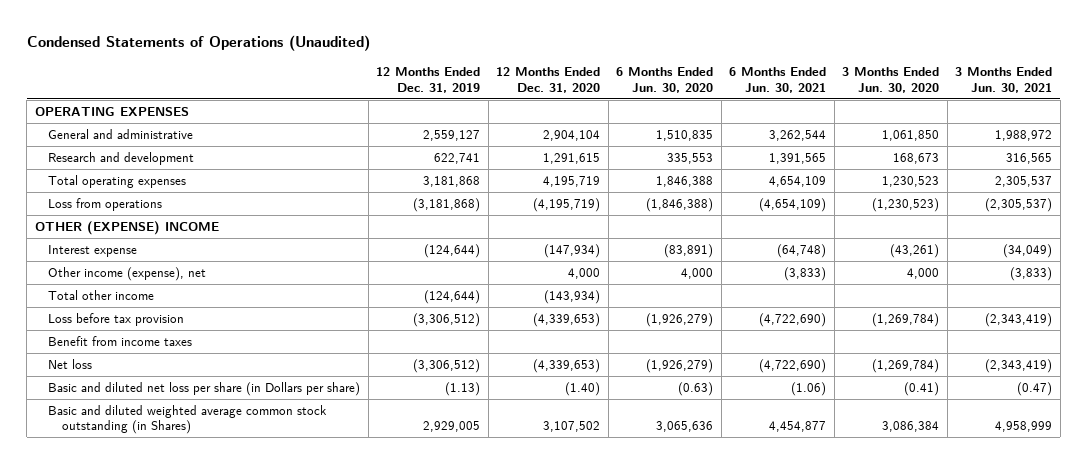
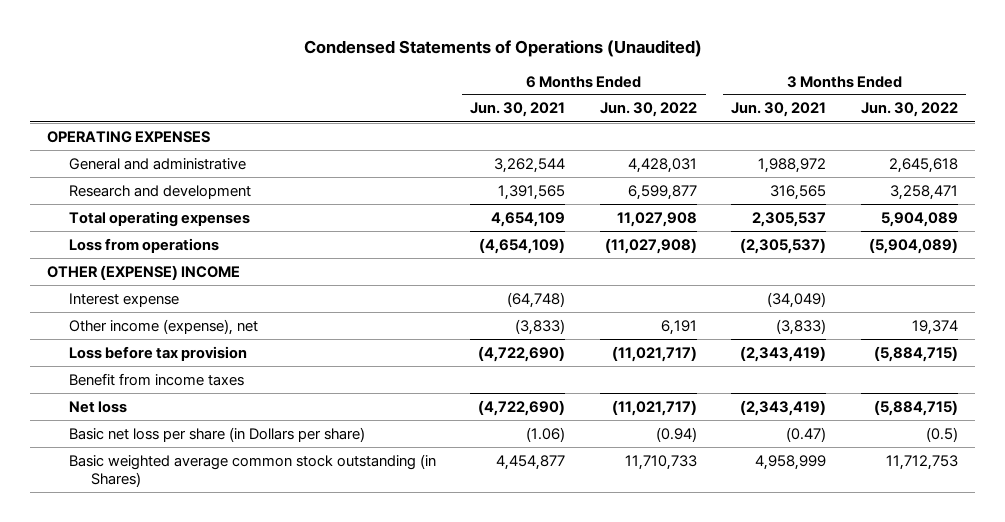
[376,67,481,93] 12 Months Ended Dec. 31, 2019 -> none
[496,67,601,93] 12 Months Ended Dec. 31, 2020 -> none
[616,67,714,93] 6 Months Ended Jun. 30, 2020 -> none
[842,67,940,93] 3 Months Ended Jun. 30, 2020 -> none
none -> [599,102,697,118] Jun. 30, 2022
none -> [860,102,958,118] Jun. 30, 2022
[48,290,155,301] Total other income -> none
[48,382,361,397] Basic and diluted net loss per share (in Dollars per share) -> [68,426,365,442] Basic net loss per share (in Dollars per share)
[48,405,328,435] Basic and diluted weighted average common stock outstanding (in Shares) -> [68,453,436,487] Basic weighted average common stock outstanding (in Shares)

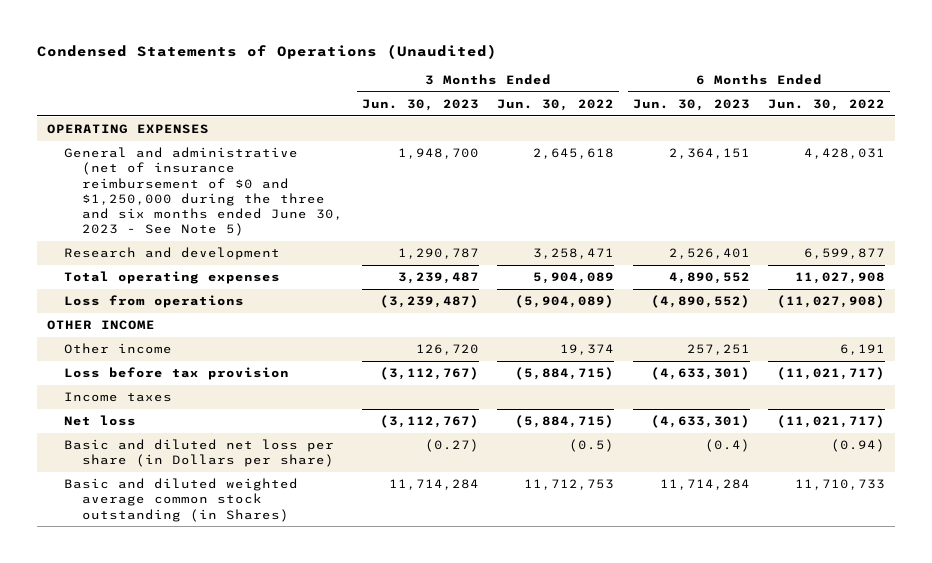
[470,102,566,118] Jun. 30, 2021 -> none
[731,102,827,118] Jun. 30, 2021 -> none
none -> [361,99,479,112] Jun. 30, 2023
none -> [632,99,750,112] Jun. 30, 2023
[68,157,246,170] General and administrative -> [64,147,343,236] General and administrative (net of insurance reimbursement of $0 and $1,250,000 during the three and six months ended June 30, 2023 - See Note 5)
[68,292,179,307] Interest expense -> none
[47,264,241,280] OTHER (EXPENSE) INCOME -> [46,320,155,331] OTHER INCOME
[68,318,258,335] Other income (expense), net -> [64,343,173,355] Other income
[68,372,244,386] Benefit from income taxes -> [64,392,173,403] Income taxes
[68,426,365,442] Basic net loss per share (in Dollars per share) -> [64,439,335,468] Basic and diluted net loss per share (in Dollars per share)
[68,453,436,487] Basic weighted average common stock outstanding (in Shares) -> [64,478,299,522] Basic and diluted weighted average common stock outstanding (in Shares)

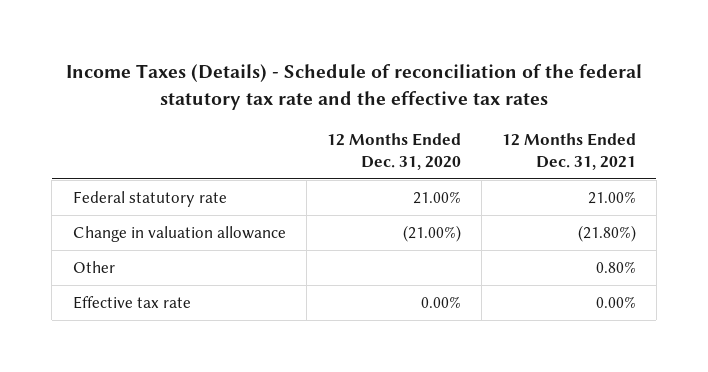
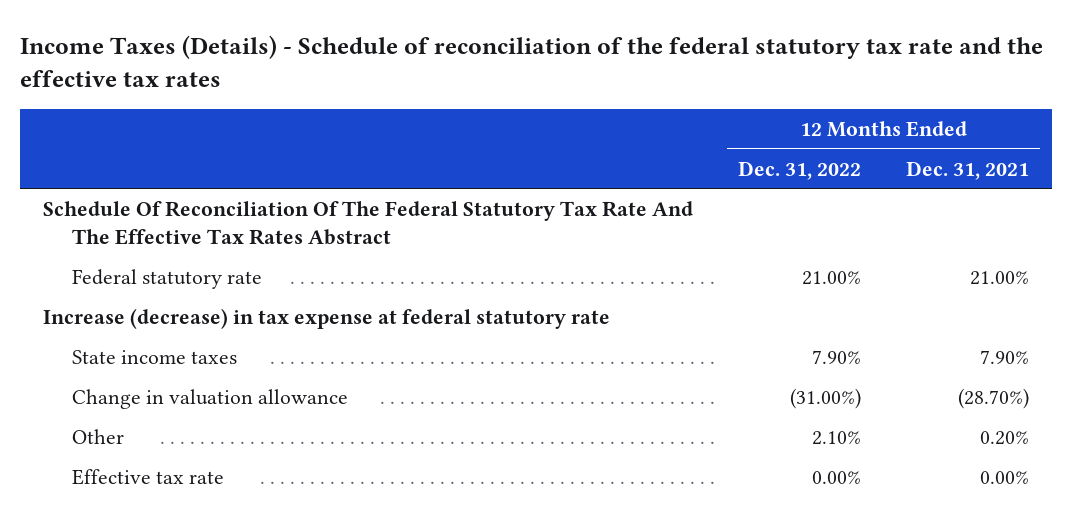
[326,133,461,170] 12 Months Ended Dec. 31, 2020 -> none
none -> [737,160,861,180] Dec. 31, 2022
none -> [42,200,693,245] Schedule Of Reconciliation Of The Federal Statutory Tax Rate And The Effective Tax Rates Abstract
none -> [42,307,610,329] Increase (decrease) in tax expense at federal statutory rate
none -> [71,349,237,364] State income taxes
[577,225,636,243] (21.80%) -> [958,387,1030,409] (28.70%)
[595,261,636,274] 0.80% -> [980,430,1030,445] 0.20%

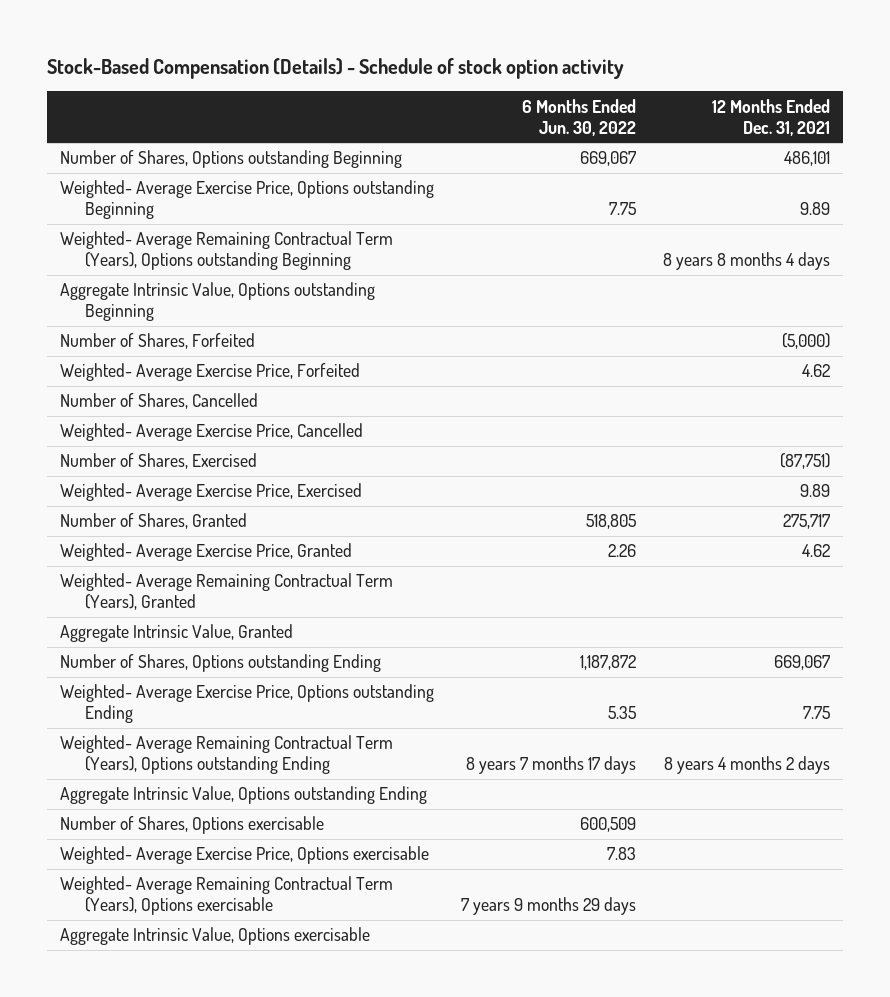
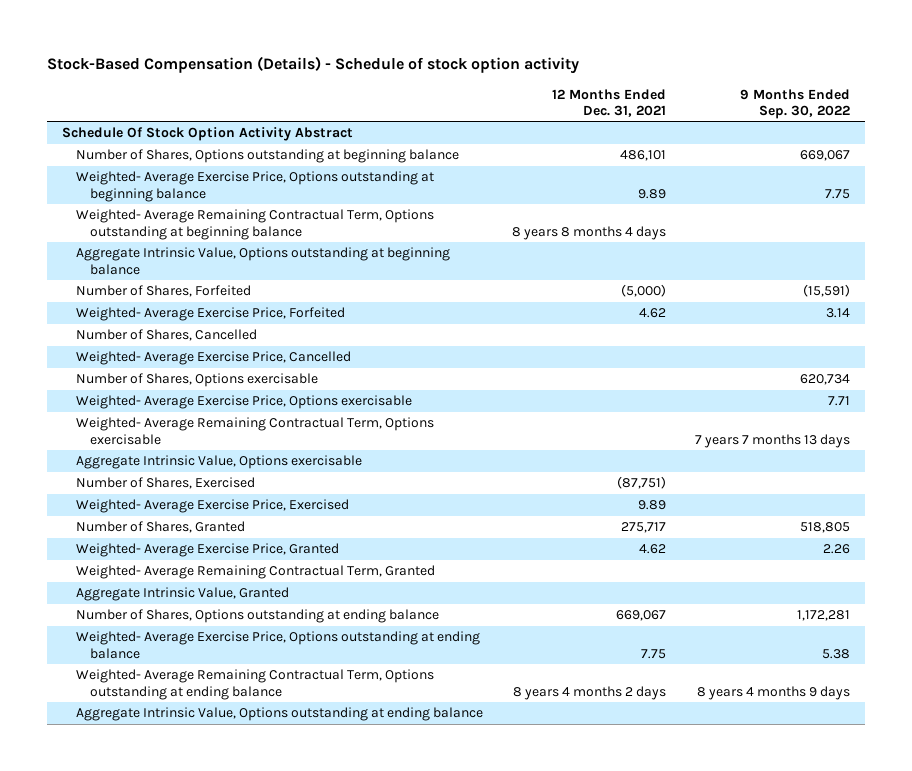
[521,98,636,136] 6 Months Ended Jun. 30, 2022 -> none
none -> [740,88,851,119] 9 Months Ended Sep. 30, 2022
none -> [61,127,353,142] Schedule Of Stock Option Activity Abstract
[60,150,403,169] Number of Shares, Options outstanding Beginning -> [76,149,460,164] Number of Shares, Options outstanding at beginning balance
[60,180,435,220] Weighted- Average Exercise Price, Options outstanding Beginning -> [76,171,435,202] Weighted- Average Exercise Price, Options outstanding at beginning balance
[60,231,394,271] Weighted- Average Remaining Contractual Term (Years), Options outstanding Beginning -> [76,209,435,240] Weighted- Average Remaining Contractual Term, Options outstanding at beginning balance
[60,282,376,322] Aggregate Intrinsic Value, Options outstanding Beginning -> [76,247,451,275] Aggregate Intrinsic Value, Options outstanding at beginning balance
[60,816,325,835] Number of Shares, Options exercisable -> [76,373,319,388] Number of Shares, Options exercisable
[60,846,430,865] Weighted- Average Exercise Price, Options exercisable -> [76,395,413,410] Weighted- Average Exercise Price, Options exercisable
none -> [76,417,435,445] Weighted- Average Remaining Contractual Term, Options exercisable
[60,927,371,946] Aggregate Intrinsic Value, Options exercisable -> [76,455,363,470] Aggregate Intrinsic Value, Options exercisable
[60,573,394,611] Weighted- Average Remaining Contractual Term (Years), Granted -> [76,565,436,580] Weighted- Average Remaining Contractual Term, Granted
[60,876,394,916] Weighted- Average Remaining Contractual Term (Years), Options exercisable -> none
[60,654,382,673] Number of Shares, Options outstanding Ending -> [76,609,440,624] Number of Shares, Options outstanding at ending balance
[60,684,435,724] Weighted- Average Exercise Price, Options outstanding Ending -> [76,631,481,659] Weighted- Average Exercise Price, Options outstanding at ending balance
[60,735,394,775] Weighted- Average Remaining Contractual Term (Years), Options outstanding Ending -> [76,669,435,700] Weighted- Average Remaining Contractual Term, Options outstanding at ending balance
[60,786,428,805] Aggregate Intrinsic Value, Options outstanding Ending -> [76,707,484,722] Aggregate Intrinsic Value, Options outstanding at ending balance

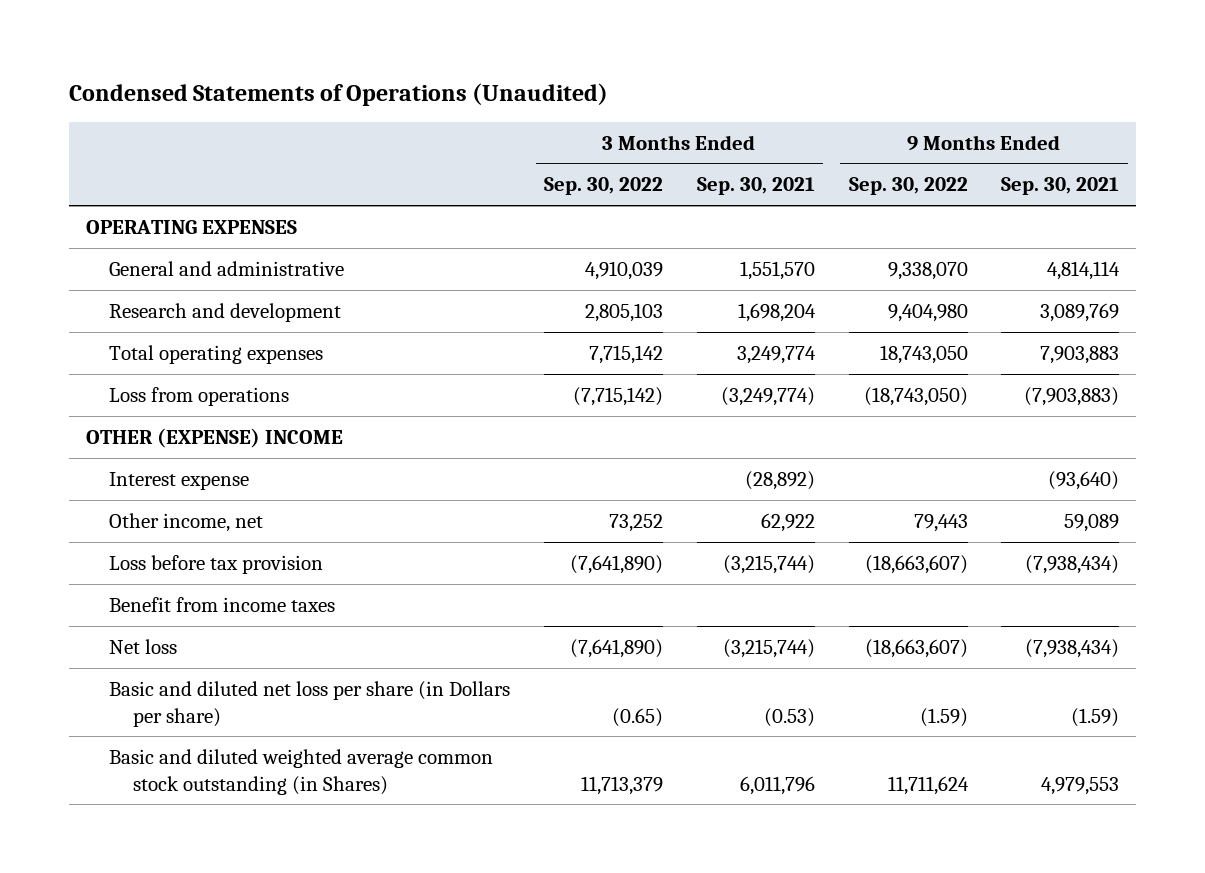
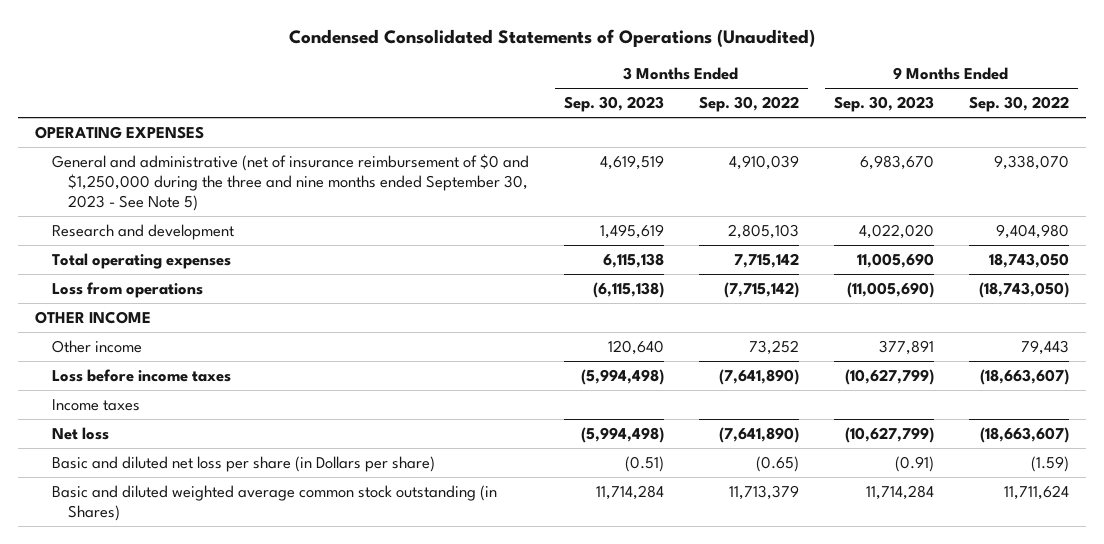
[68,83,608,107] Condensed Statements of Operations (Unaudited) -> [288,28,815,47] Condensed Consolidated Statements of Operations (Unaudited)
[696,177,815,196] Sep. 30, 2021 -> none
[1001,177,1120,196] Sep. 30, 2021 -> none
none -> [563,96,664,113] Sep. 30, 2023
none -> [833,96,934,113] Sep. 30, 2023
[109,260,345,276] General and administrative -> [51,153,529,211] General and administrative (net of insurance reimbursement of $0 and $1,250,000 during the three and nine months ended September 30, 2023 - See Note 5)
[109,471,250,490] Interest expense -> none
[85,427,343,448] OTHER (EXPENSE) INCOME -> [35,310,152,324] OTHER INCOME
[109,512,264,532] Other income, net -> [51,339,142,353] Other income
[109,554,324,574] Loss before tax provision -> [51,368,231,382] Loss before income taxes
[109,596,336,612] Benefit from income taxes -> [51,398,140,411] Income taxes

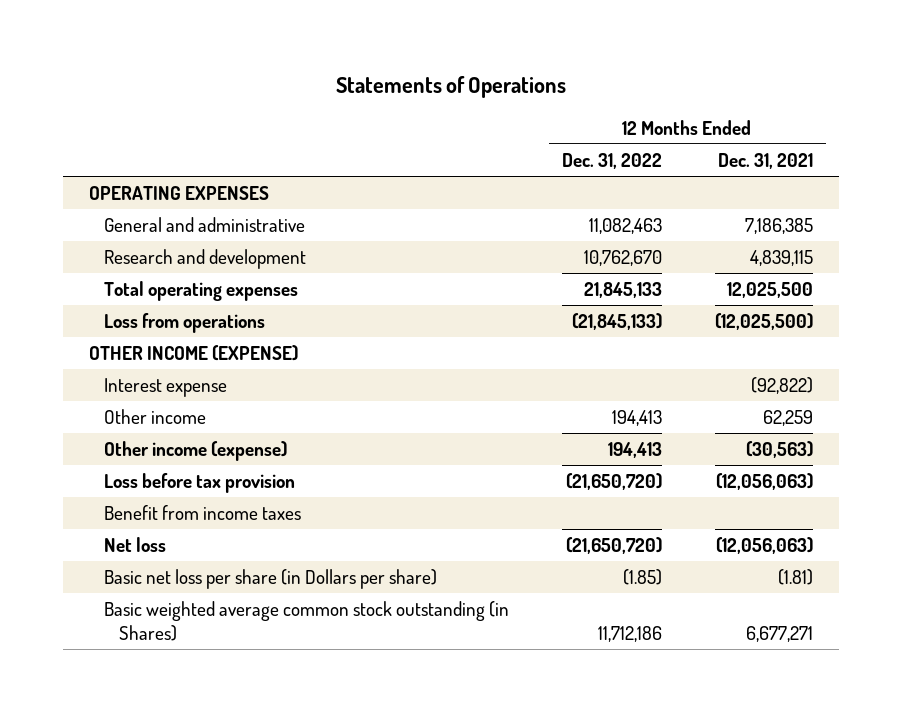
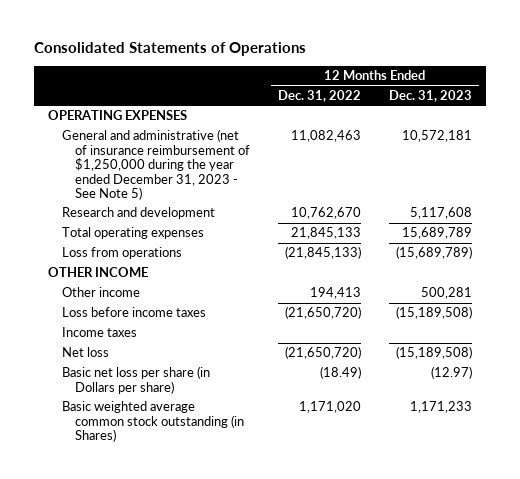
[336,75,567,98] Statements of Operations -> [33,42,306,57] Consolidated Statements of Operations
[717,152,813,169] Dec. 31, 2021 -> none
none -> [388,89,472,102] Dec. 31, 2023
[104,217,306,233] General and administrative -> [61,129,251,200] General and administrative (net of insurance reimbursement of $1,250,000 during the year ended December 31, 2023 - See Note 5)
[104,378,228,398] Interest expense -> none
[89,345,299,362] OTHER INCOME (EXPENSE) -> [47,267,148,278] OTHER INCOME
[104,441,288,462] Other income (expense) -> none
[104,473,296,494] Loss before tax provision -> [61,307,206,318] Loss before income taxes
[104,505,302,521] Benefit from income taxes -> [61,327,137,338] Income taxes
[623,569,663,586] (1.85) -> [320,366,362,380] (18.49)
[598,625,663,642] 11,712,186 -> [299,401,362,414] 1,171,020

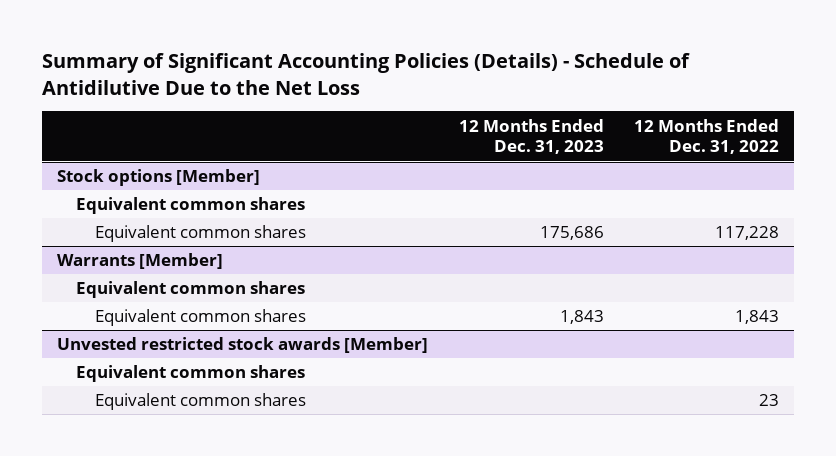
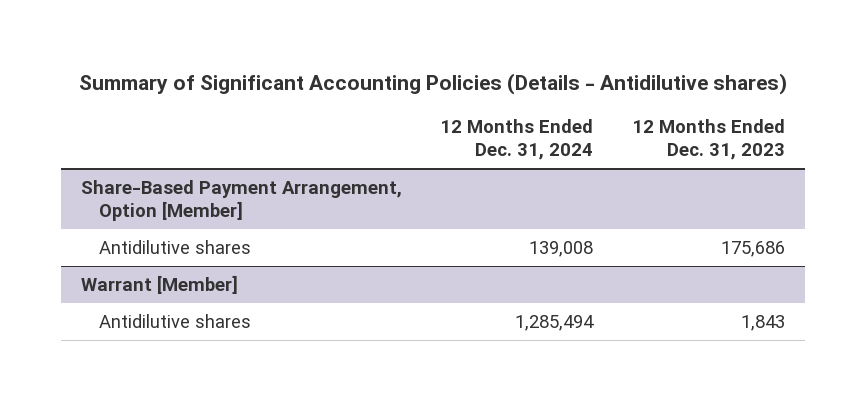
[42,53,691,95] Summary of Significant Accounting Policies (Details) - Schedule of Antidilutive Due to the Net Loss -> [78,72,787,95] Summary of Significant Accounting Policies (Details - Antidilutive shares)
[633,118,779,155] 12 Months Ended Dec. 31, 2022 -> none
none -> [440,118,594,161] 12 Months Ended Dec. 31, 2024
[76,197,306,215] Equivalent common shares -> none
[76,281,306,299] Equivalent common shares -> none
[57,337,429,354] Unvested restricted stock awards [Member] -> none
[76,365,306,383] Equivalent common shares -> none
[95,393,307,411] Equivalent common shares -> none
[57,169,261,187] Stock options [Member] -> [80,179,402,222] Share-Based Payment Arrangement, Option [Member]
[95,225,307,243] Equivalent common shares -> [98,239,251,254] Antidilutive shares
[57,253,224,270] Warrants [Member] -> [80,274,238,294] Warrant [Member]
[95,309,307,327] Equivalent common shares -> [98,313,251,328] Antidilutive shares

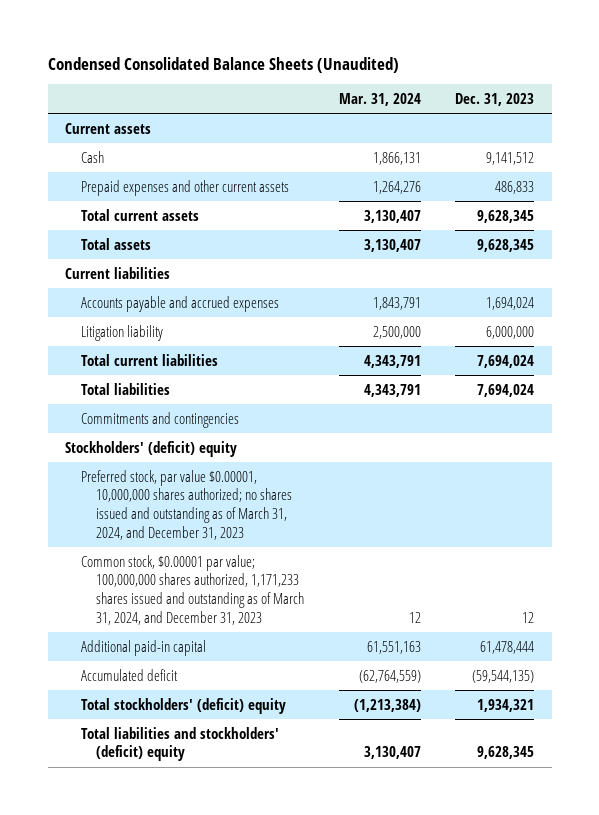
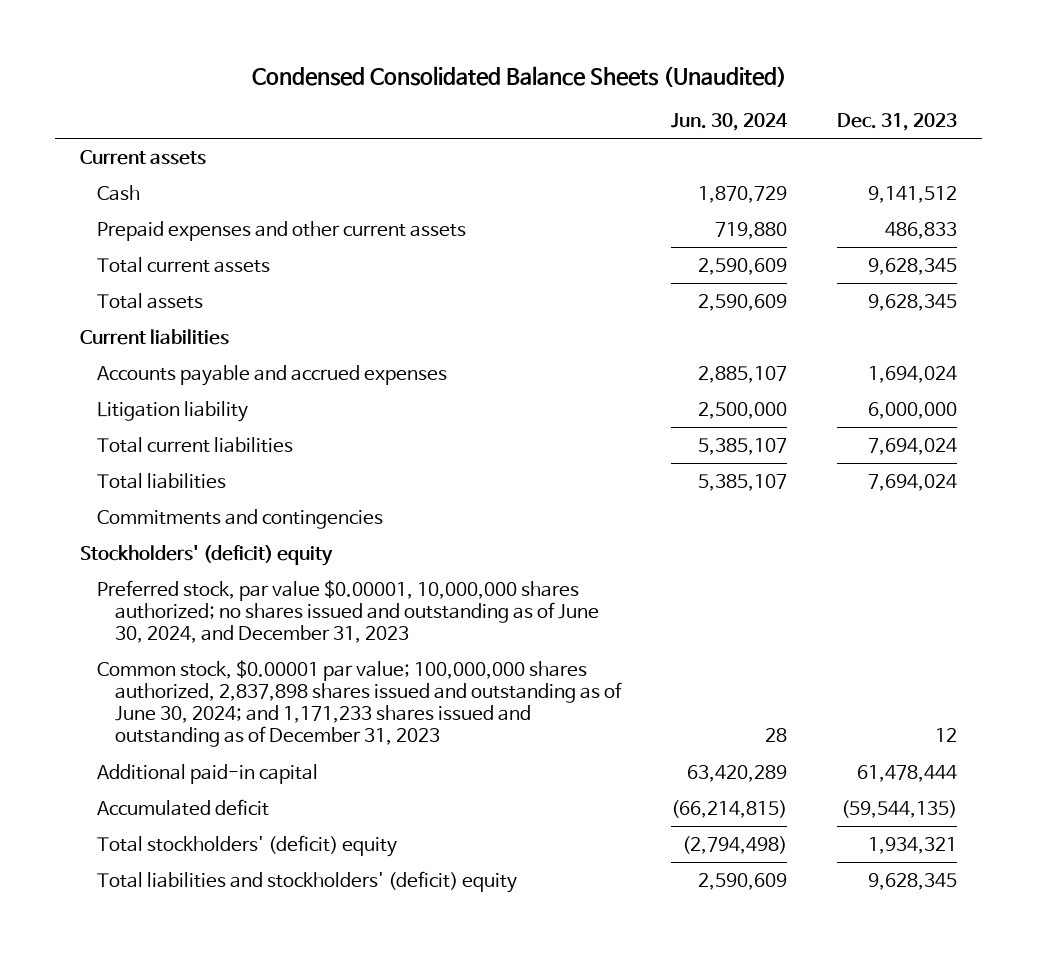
[338,93,421,107] Mar. 31, 2024 -> none
none -> [670,112,788,131] Jun. 30, 2024
[80,469,292,540] Preferred stock, par value $0.00001, 10,000,000 shares authorized; no shares issued and outstanding as of March 31, 2024, and December 31, 2023 -> [97,579,599,644] Preferred stock, par value $0.00001, 10,000,000 shares authorized; no shares issued and outstanding as of June 30, 2024, and December 31, 2023
[80,554,304,625] Common stock, $0.00001 par value; 100,000,000 shares authorized, 1,171,233 shares issued and outstanding as of March 31, 2024, and December 31, 2023 -> [97,659,622,748] Common stock, $0.00001 par value; 100,000,000 shares authorized, 2,837,898 shares issued and outstanding as of June 30, 2024; and 1,171,233 shares issued and outstanding as of December 31, 2023

